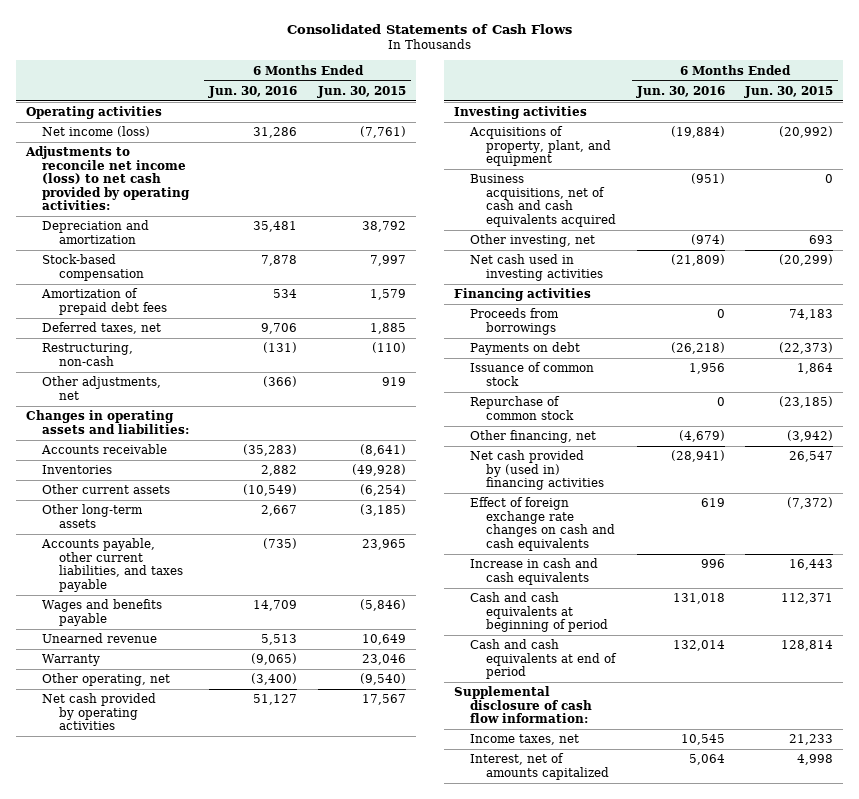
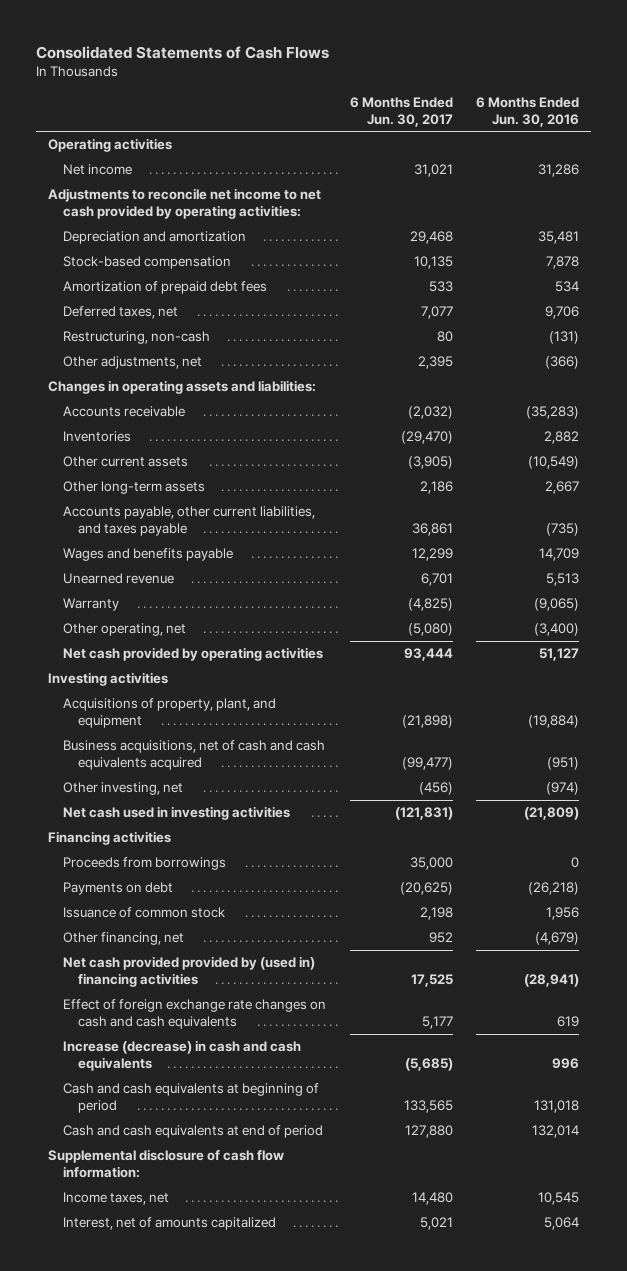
[316,85,406,98] Jun. 30, 2015 -> none
none -> [349,97,453,127] 6 Months Ended Jun. 30, 2017
[42,126,151,138] Net income (loss) -> [63,164,133,176] Net income
[25,146,191,211] Adjustments to reconcile net income (loss) to net cash provided by operating activities: -> [48,188,322,219] Adjustments to reconcile net income to net cash provided by operating activities:
[469,396,575,420] Repurchase of common stock -> none
[469,450,605,491] Net cash provided by (used in) financing activities -> [63,956,316,987] Net cash provided provided by (used in) financing activities
[469,558,598,585] Increase in cash and cash equivalents -> [63,1040,302,1071] Increase (decrease) in cash and cash equivalents

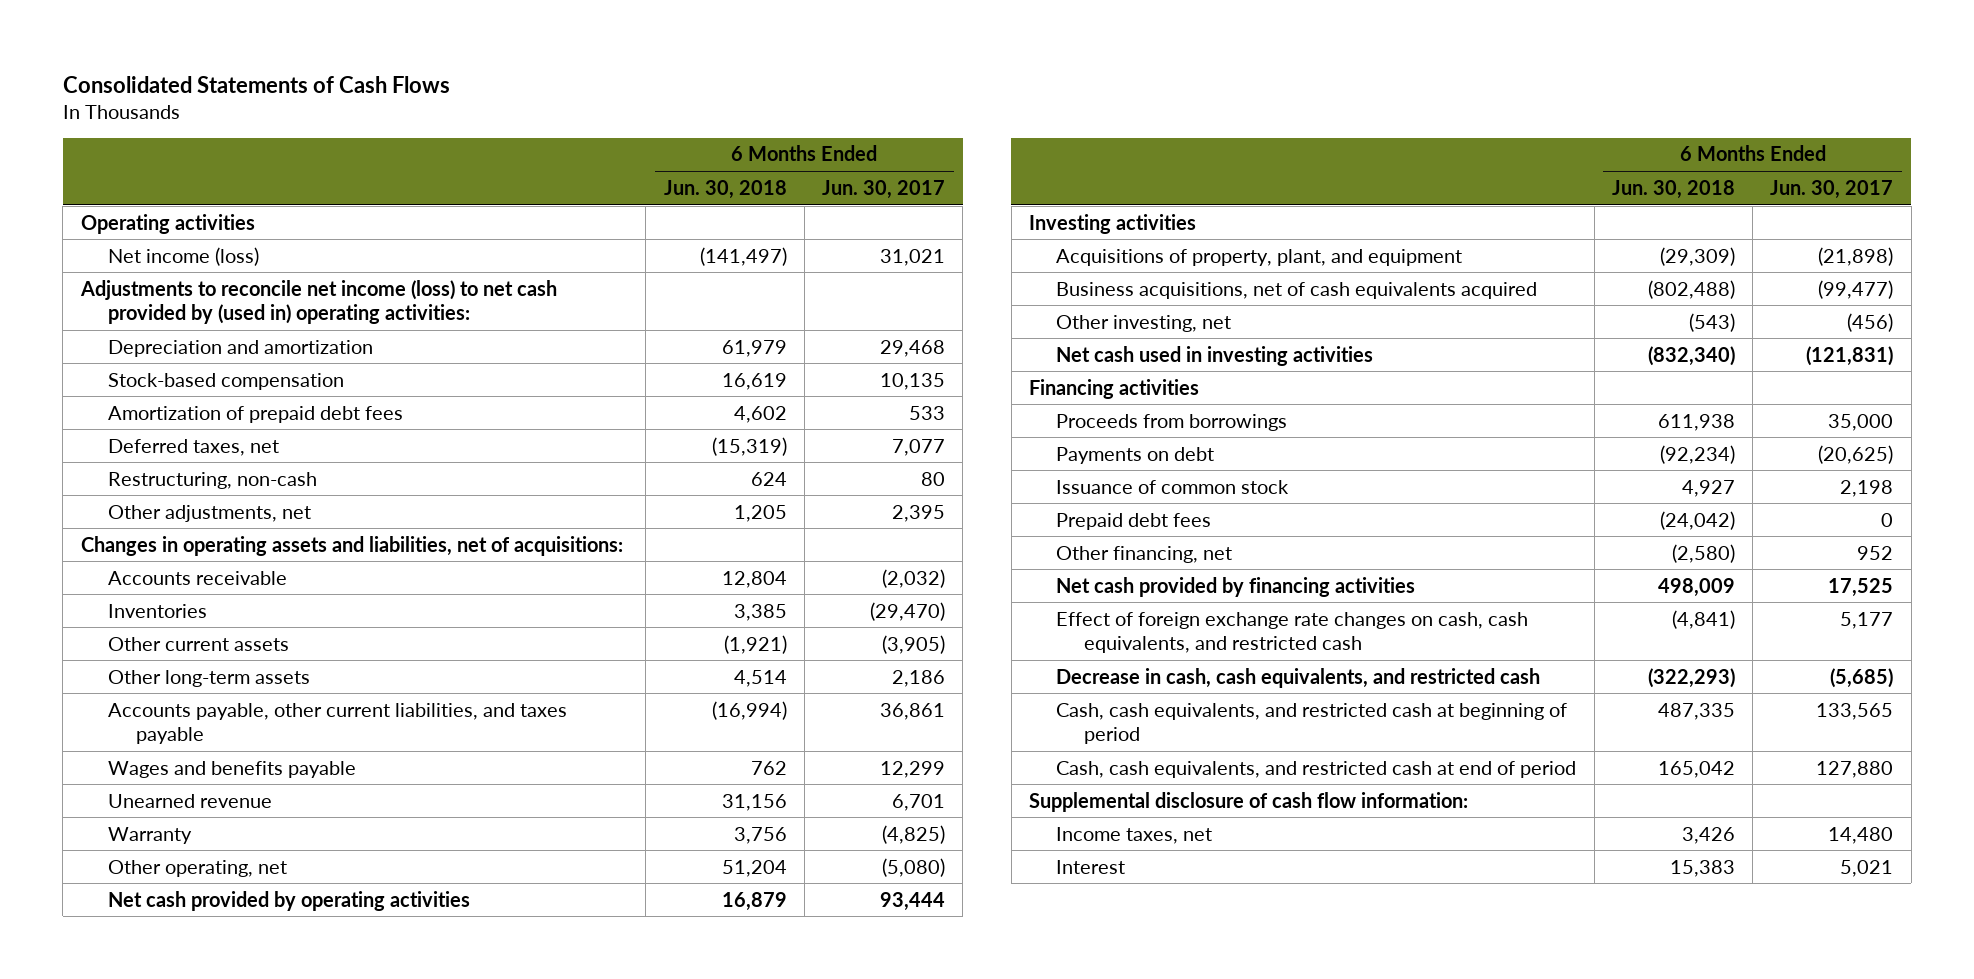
[476,97,580,127] 6 Months Ended Jun. 30, 2016 -> none
none -> [663,179,787,199] Jun. 30, 2018
[63,164,133,176] Net income -> [108,246,260,266] Net income (loss)
[48,188,322,219] Adjustments to reconcile net income to net cash provided by operating activities: -> [79,279,557,325] Adjustments to reconcile net income (loss) to net cash provided by (used in) operating activities:
[48,380,317,395] Changes in operating assets and liabilities: -> [80,535,623,556] Changes in operating assets and liabilities, net of acquisitions:
[63,740,326,770] Business acquisitions, net of cash and cash equivalents acquired -> [1056,281,1538,299] Business acquisitions, net of cash equivalents acquired
none -> [1056,512,1212,530] Prepaid debt fees
[63,956,316,987] Net cash provided provided by (used in) financing activities -> [1056,576,1416,597] Net cash provided by financing activities
[63,999,327,1029] Effect of foreign exchange rate changes on cash and cash equivalents -> [1056,611,1529,654] Effect of foreign exchange rate changes on cash, cash equivalents, and restricted cash
[63,1040,302,1071] Increase (decrease) in cash and cash equivalents -> [1056,667,1541,688] Decrease in cash, cash equivalents, and restricted cash
[63,1083,320,1113] Cash and cash equivalents at beginning of period -> [1056,702,1568,745] Cash, cash equivalents, and restricted cash at beginning of period
[63,1125,324,1139] Cash and cash equivalents at end of period -> [1056,760,1577,778] Cash, cash equivalents, and restricted cash at end of period
[63,1217,277,1231] Interest, net of amounts capitalized -> [1056,859,1126,874] Interest

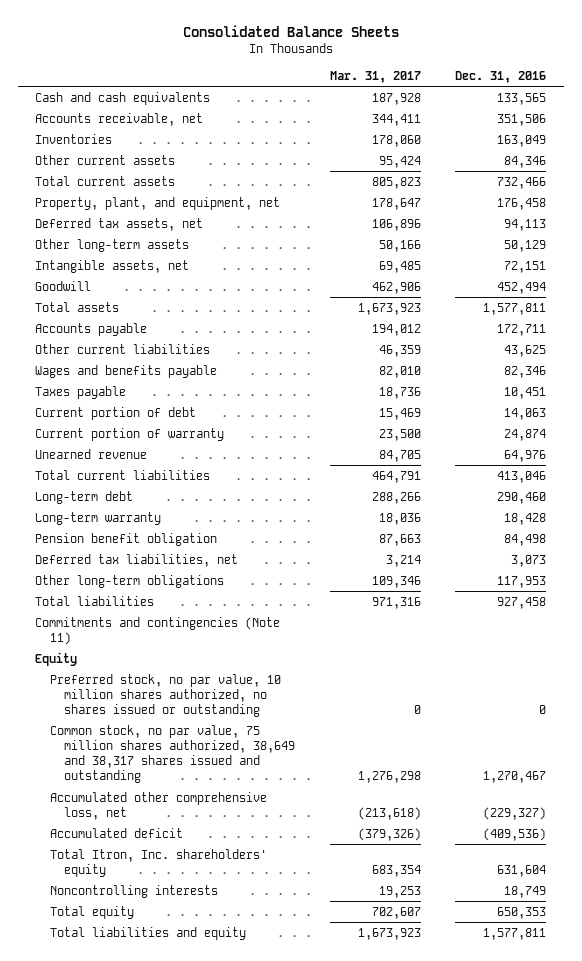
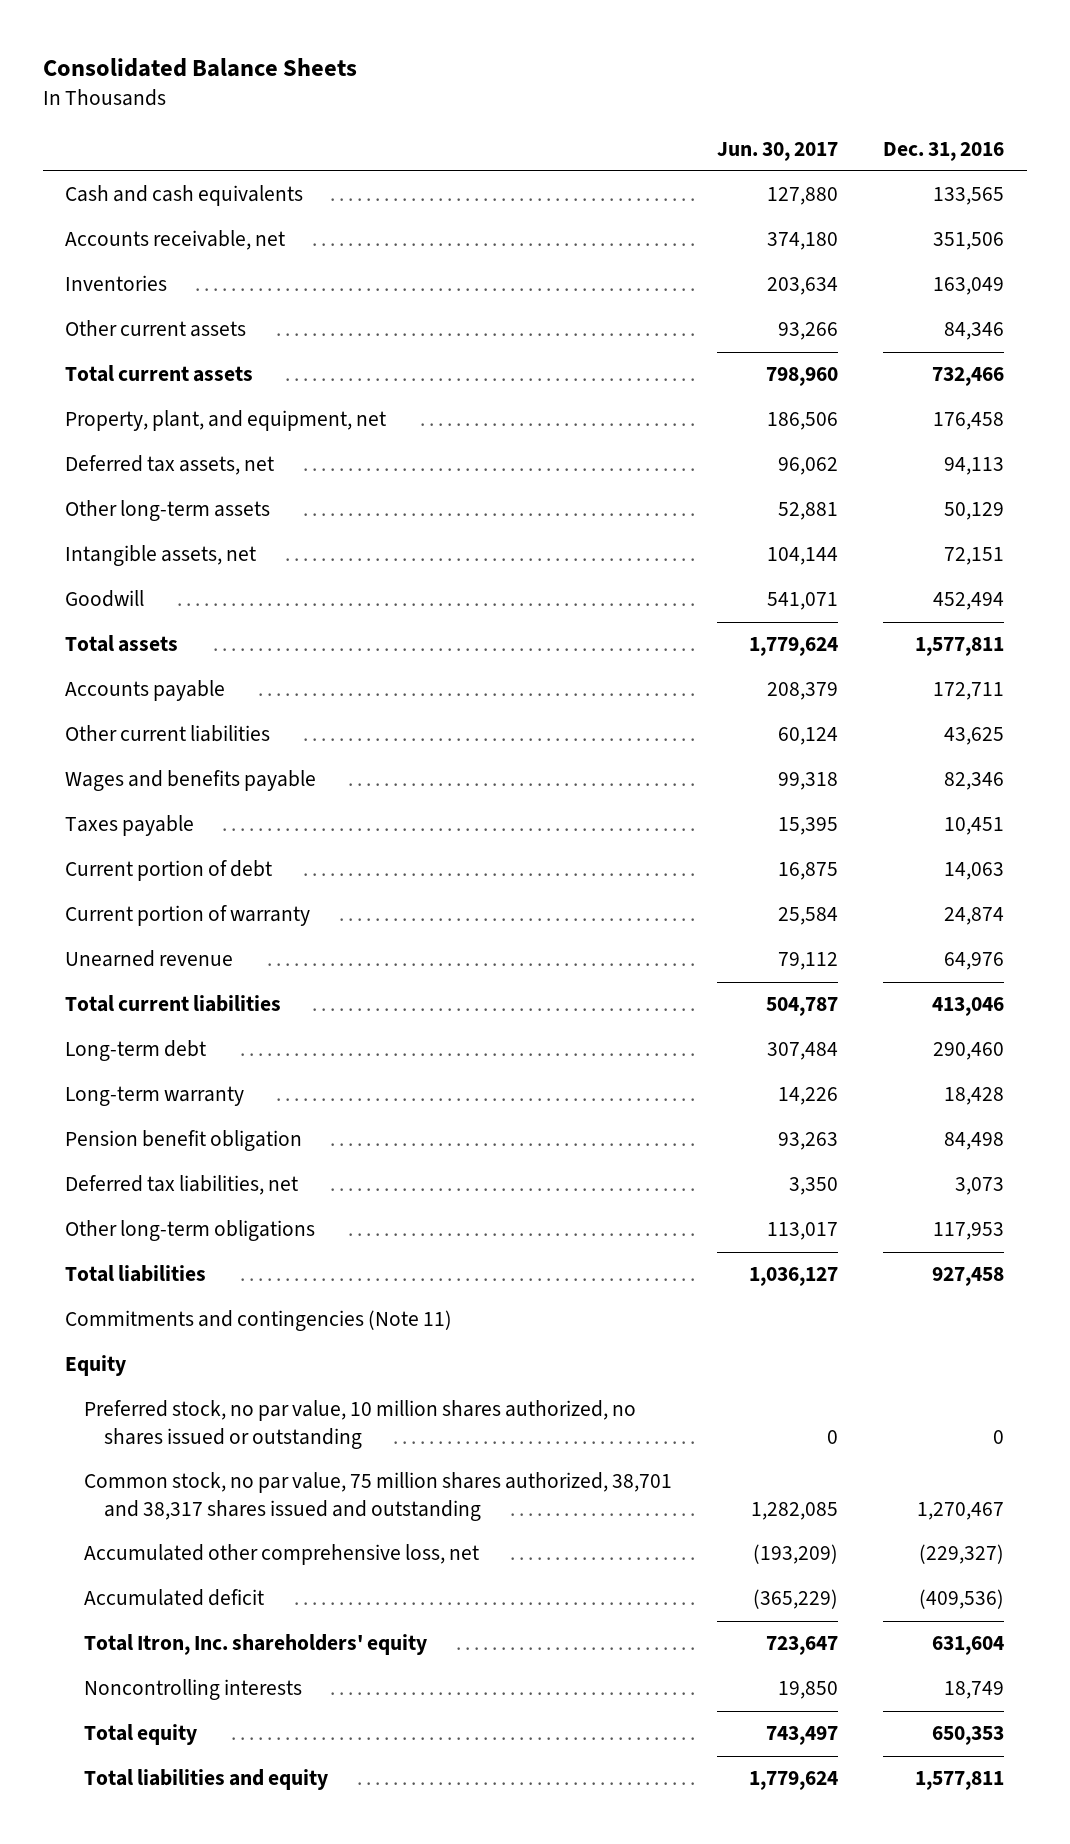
[329,71,421,84] Mar. 31, 2017 -> none
none -> [717,141,839,161] Jun. 30, 2017
[49,724,295,784] Common stock, no par value, 75 million shares authorized, 38,649 and 38,317 shares issued and outstanding -> [84,1472,673,1521] Common stock, no par value, 75 million shares authorized, 38,701 and 38,317 shares issued and outstanding

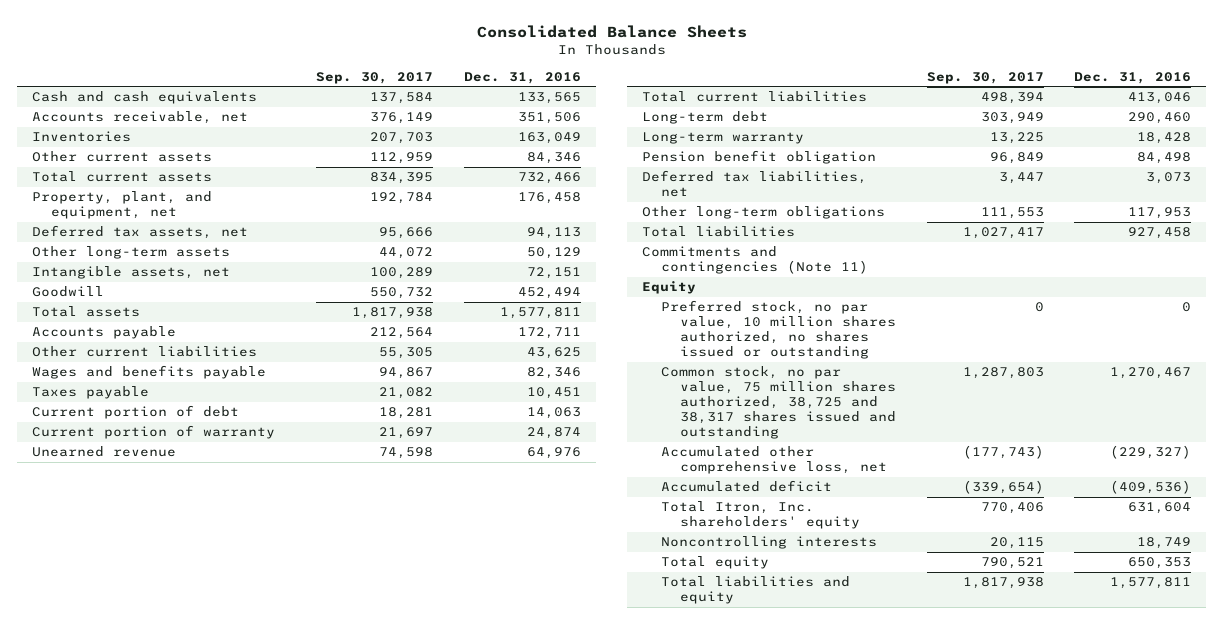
[717,141,839,161] Jun. 30, 2017 -> none
none -> [316,71,434,84] Sep. 30, 2017
[84,1472,673,1521] Common stock, no par value, 75 million shares authorized, 38,701 and 38,317 shares issued and outstanding -> [661,366,897,440] Common stock, no par value, 75 million shares authorized, 38,725 and 38,317 shares issued and outstanding

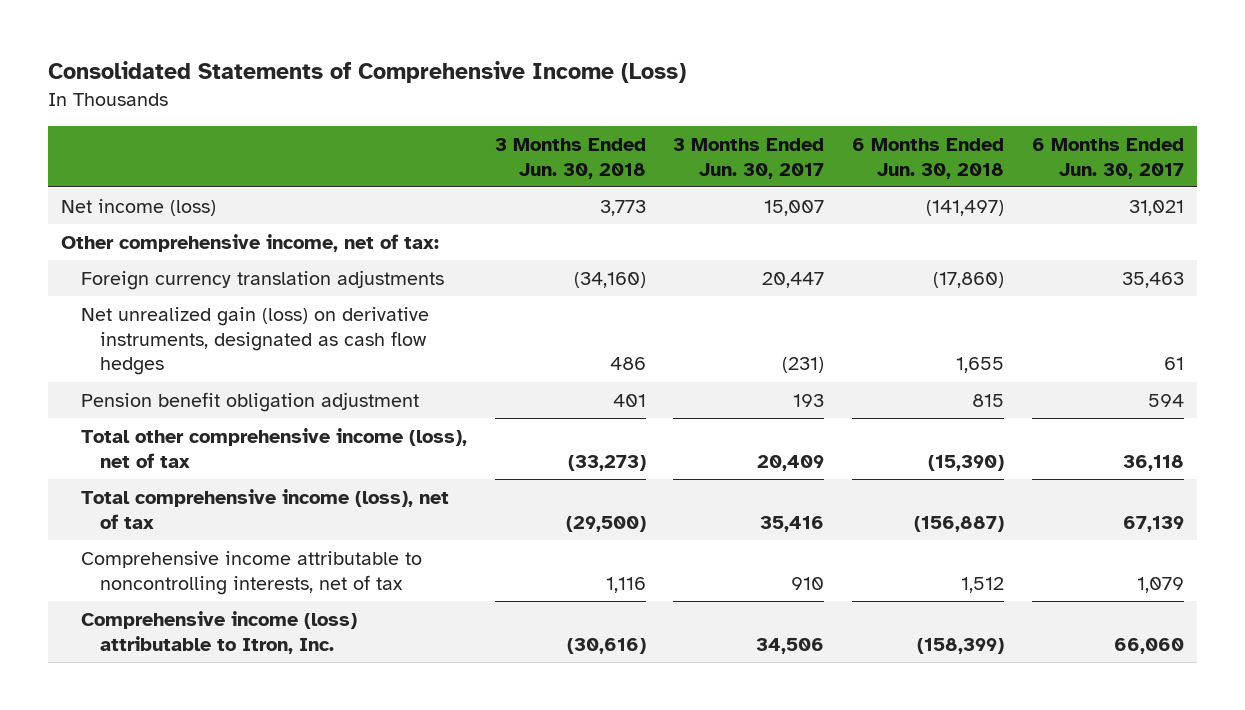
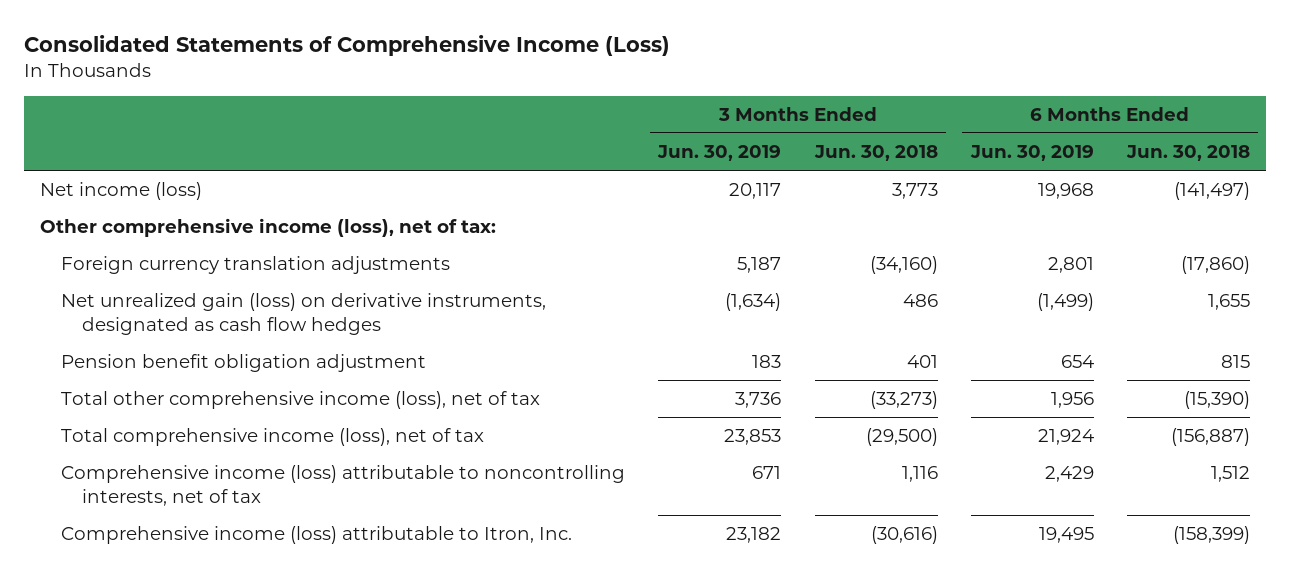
[673,138,825,179] 3 Months Ended Jun. 30, 2017 -> none
[1031,138,1184,179] 6 Months Ended Jun. 30, 2017 -> none
none -> [657,145,782,162] Jun. 30, 2019
none -> [969,145,1094,162] Jun. 30, 2019
[61,233,440,252] Other comprehensive income, net of tax: -> [40,218,497,238] Other comprehensive income (loss), net of tax:
[80,550,422,595] Comprehensive income attributable to noncontrolling interests, net of tax -> [61,465,626,506] Comprehensive income (loss) attributable to noncontrolling interests, net of tax

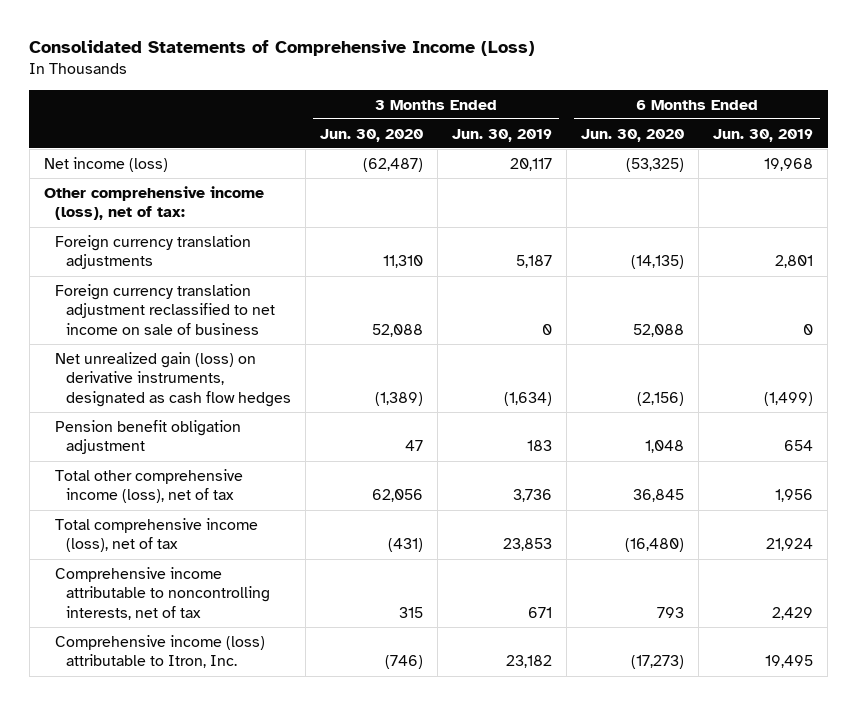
[813,145,938,162] Jun. 30, 2018 -> none
[1125,145,1250,162] Jun. 30, 2018 -> none
none -> [319,128,423,142] Jun. 30, 2020
none -> [581,128,685,142] Jun. 30, 2020
none -> [54,283,275,335] Foreign currency translation adjustment reclassified to net income on sale of business
[61,465,626,506] Comprehensive income (loss) attributable to noncontrolling interests, net of tax -> [54,566,270,620] Comprehensive income attributable to noncontrolling interests, net of tax

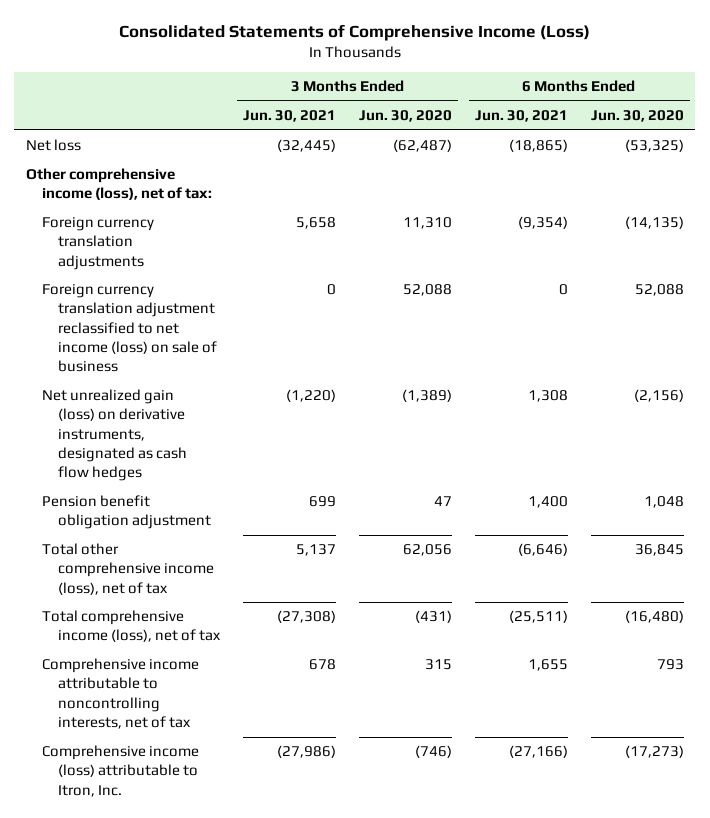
[452,128,553,142] Jun. 30, 2019 -> none
[713,128,814,142] Jun. 30, 2019 -> none
none -> [243,110,337,123] Jun. 30, 2021
none -> [474,110,568,123] Jun. 30, 2021
[43,156,168,172] Net income (loss) -> [25,139,81,152] Net loss
[54,283,275,335] Foreign currency translation adjustment reclassified to net income on sale of business -> [41,284,218,373] Foreign currency translation adjustment reclassified to net income (loss) on sale of business

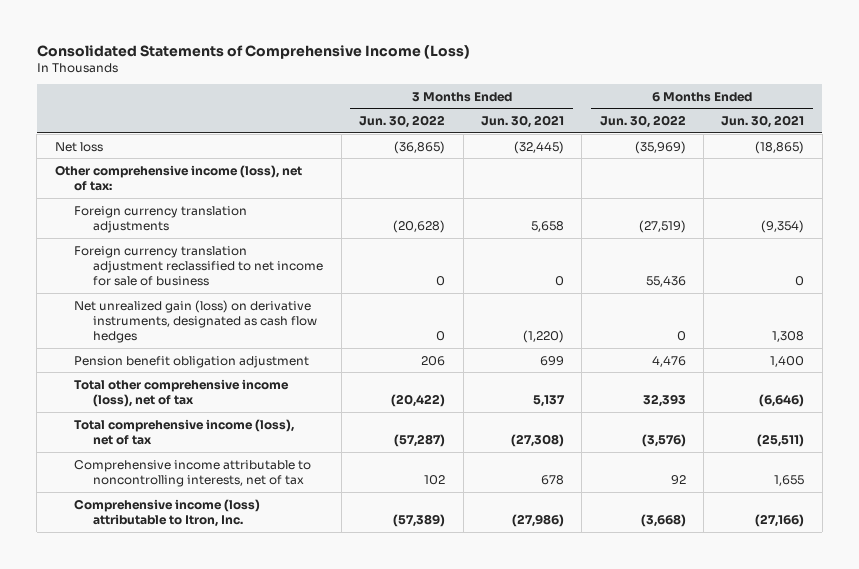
[358,110,452,123] Jun. 30, 2020 -> none
[590,110,684,123] Jun. 30, 2020 -> none
none -> [359,114,446,128] Jun. 30, 2022
none -> [599,114,686,128] Jun. 30, 2022
[41,284,218,373] Foreign currency translation adjustment reclassified to net income (loss) on sale of business -> [73,245,324,287] Foreign currency translation adjustment reclassified to net income for sale of business

